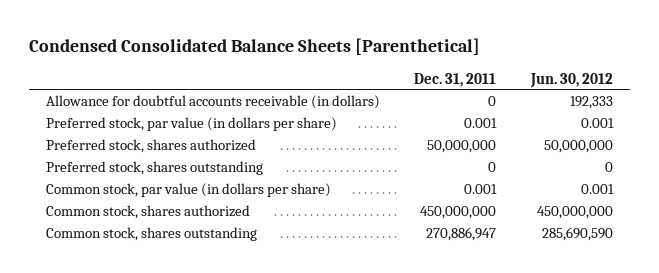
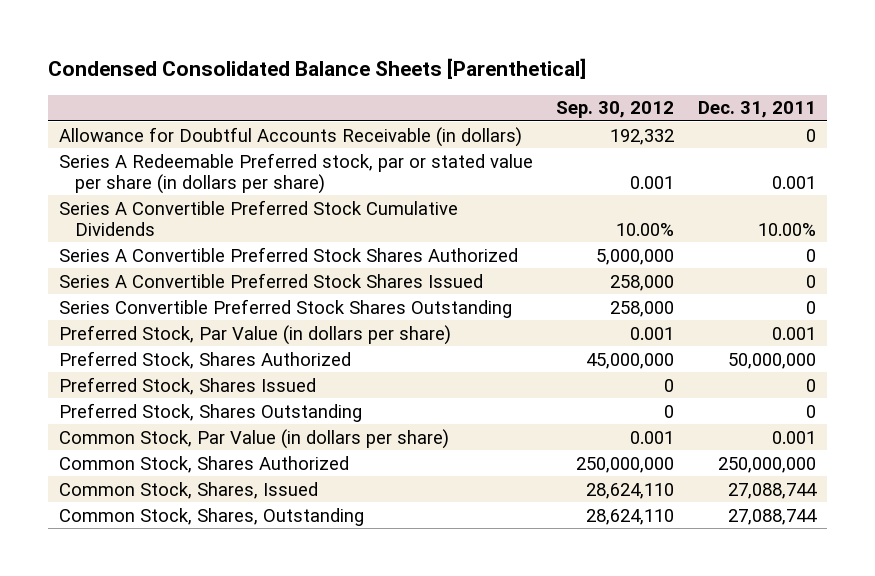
[529,72,613,88] Jun. 30, 2012 -> none
none -> [556,101,675,119] Sep. 30, 2012
[46,95,381,110] Allowance for doubtful accounts receivable (in dollars) -> [59,126,523,147] Allowance for Doubtful Accounts Receivable (in dollars)
none -> [59,152,534,194] Series A Redeemable Preferred stock, par or stated value per share (in dollars per share)
none -> [59,199,459,236] Series A Convertible Preferred Stock Cumulative Dividends
none -> [59,246,519,262] Series A Convertible Preferred Stock Shares Authorized
none -> [59,272,484,288] Series A Convertible Preferred Stock Shares Issued
none -> [59,298,513,318] Series Convertible Preferred Stock Shares Outstanding
[46,117,338,132] Preferred stock, par value (in dollars per share) -> [59,324,452,345] Preferred Stock, Par Value (in dollars per share)
[46,139,257,154] Preferred stock, shares authorized -> [59,350,352,369] Preferred Stock, Shares Authorized
none -> [59,376,317,395] Preferred Stock, Shares Issued
[46,161,264,176] Preferred stock, shares outstanding -> [59,402,363,422] Preferred Stock, Shares Outstanding
[46,183,332,198] Common stock, par value (in dollars per share) -> [59,428,450,449] Common Stock, Par Value (in dollars per share)
[46,205,251,220] Common stock, shares authorized -> [59,455,350,473] Common Stock, Shares Authorized
[420,206,497,220] 450,000,000 -> [717,456,816,473] 250,000,000
none -> [59,481,319,499] Common Stock, Shares, Issued
[46,227,258,242] Common stock, shares outstanding -> [59,507,365,526] Common Stock, Shares, Outstanding
[426,227,497,242] 270,886,947 -> [727,508,817,525] 27,088,744

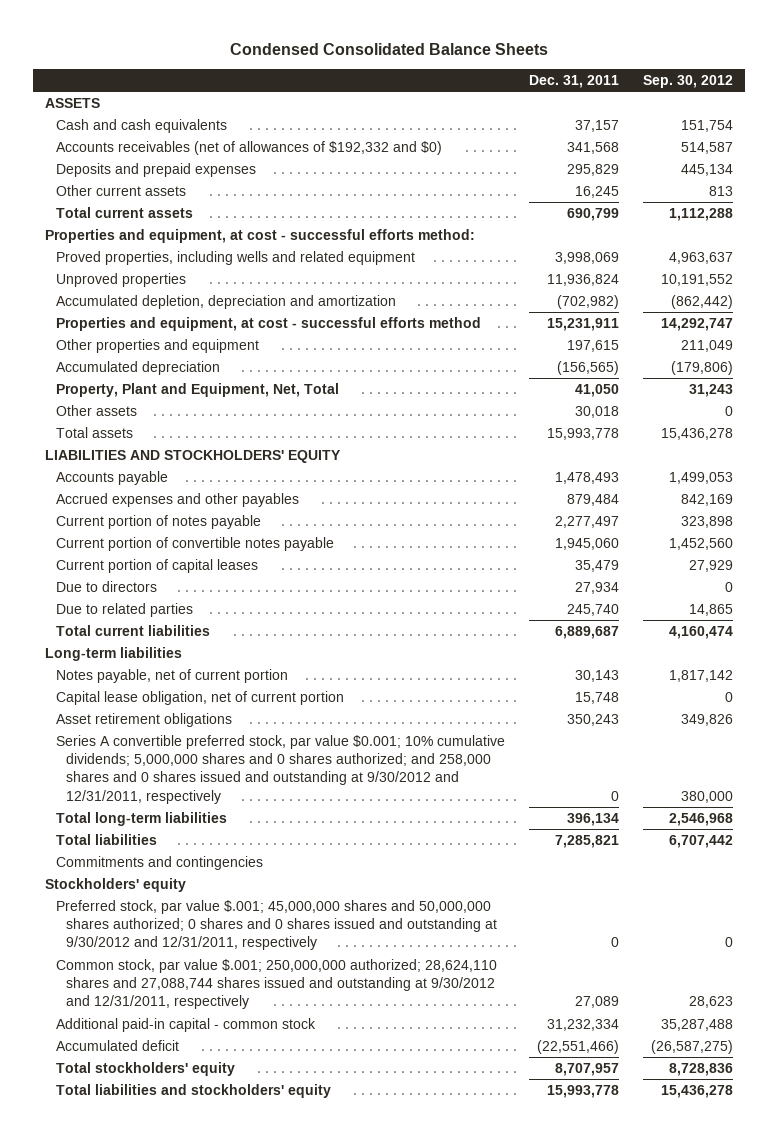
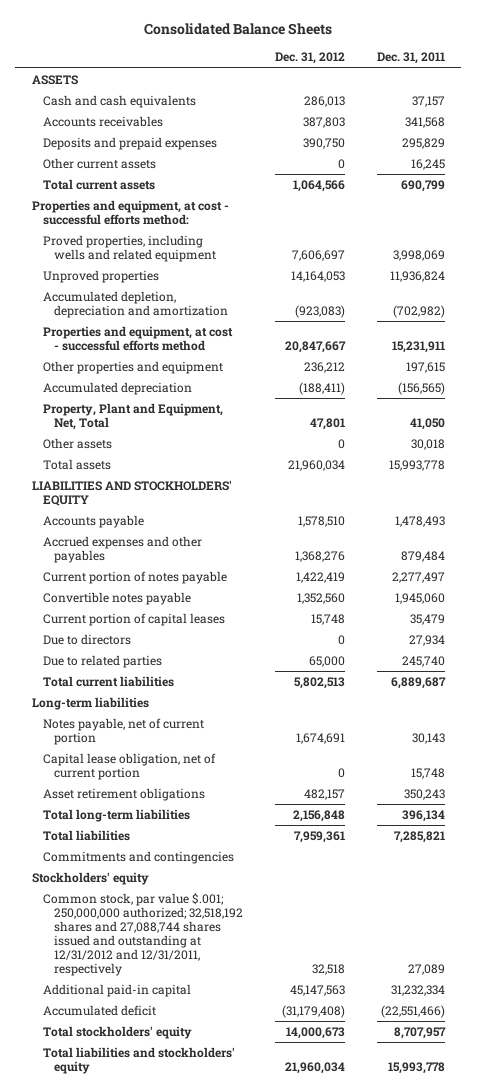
[230,42,549,55] Condensed Consolidated Balance Sheets -> [144,23,333,36] Consolidated Balance Sheets
[642,75,733,89] Sep. 30, 2012 -> none
none -> [274,52,345,65] Dec. 31, 2012
[55,141,442,156] Accounts receivables (net of allowances of $192,332 and $0) -> [42,116,163,128] Accounts receivables
[55,537,334,552] Current portion of convertible notes payable -> [42,592,191,606] Convertible notes payable
[55,735,505,804] Series A convertible preferred stock, par value $0.001; 10% cumulative dividends; 5,000,000 shares and 0 shares authorized; and 258,000 shares and 0 shares issued and outstanding at 9/30/2012 and 12/31/2011, respectively -> none
[55,900,497,951] Preferred stock, par value $.001; 45,000,000 shares and 50,000,000 shares authorized; 0 shares and 0 shares issued and outstanding at 9/30/2012 and 12/31/2011, respectively -> none
[55,959,497,1010] Common stock, par value $.001; 250,000,000 authorized; 28,624,110 shares and 27,088,744 shares issued and outstanding at 9/30/2012 and 12/31/2011, respectively -> [42,893,243,976] Common stock, par value $.001; 250,000,000 authorized; 32,518,192 shares and 27,088,744 shares issued and outstanding at 12/31/2012 and 12/31/2011, respectively
[55,1018,316,1033] Additional paid-in capital - common stock -> [42,984,191,998] Additional paid-in capital

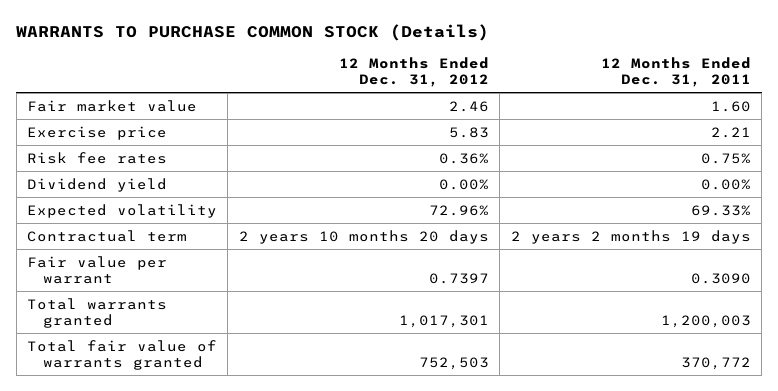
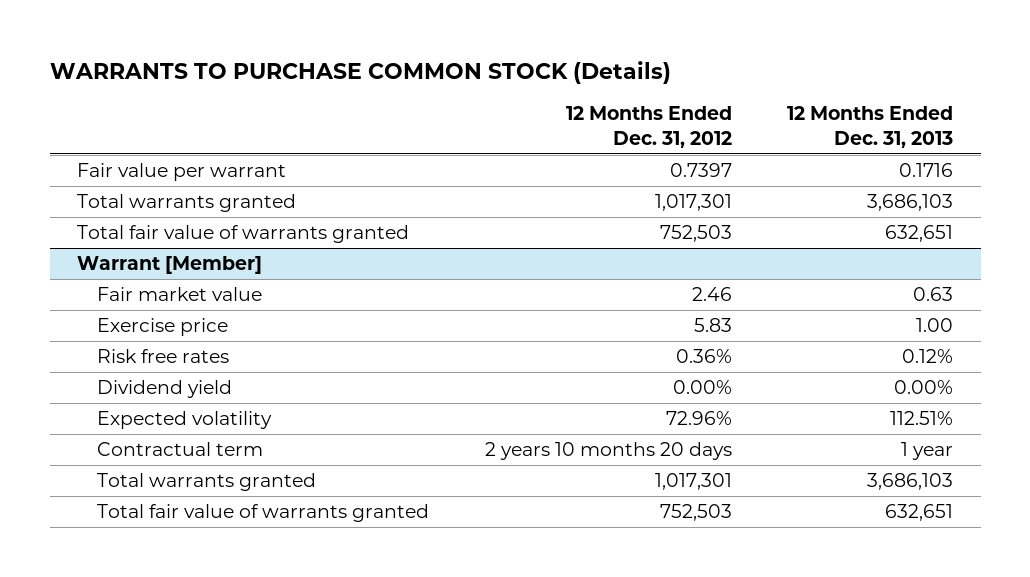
[600,57,751,88] 12 Months Ended Dec. 31, 2011 -> none
none -> [787,106,954,148] 12 Months Ended Dec. 31, 2013
[27,255,168,284] Fair value per warrant -> [77,163,287,182] Fair value per warrant
none -> [77,194,297,213] Total warrants granted
none -> [77,225,410,244] Total fair value of warrants granted
none -> [77,256,263,275] Warrant [Member]
[27,151,168,164] Risk fee rates -> [97,349,230,364] Risk free rates

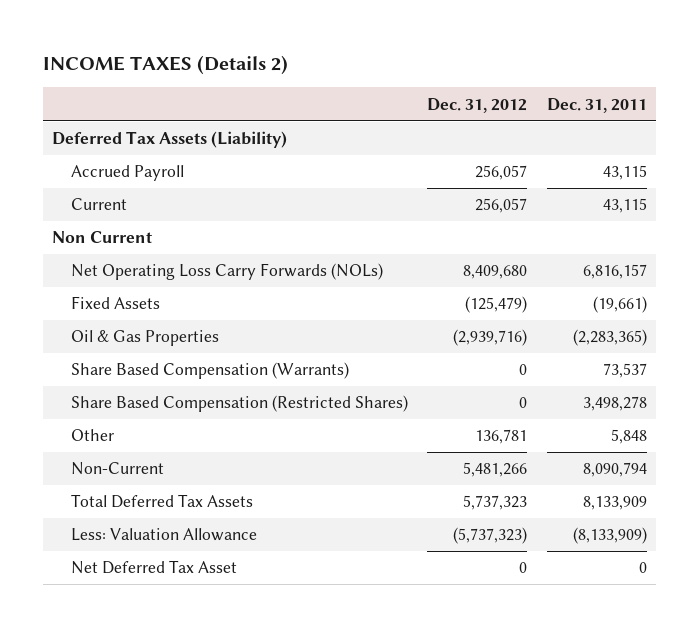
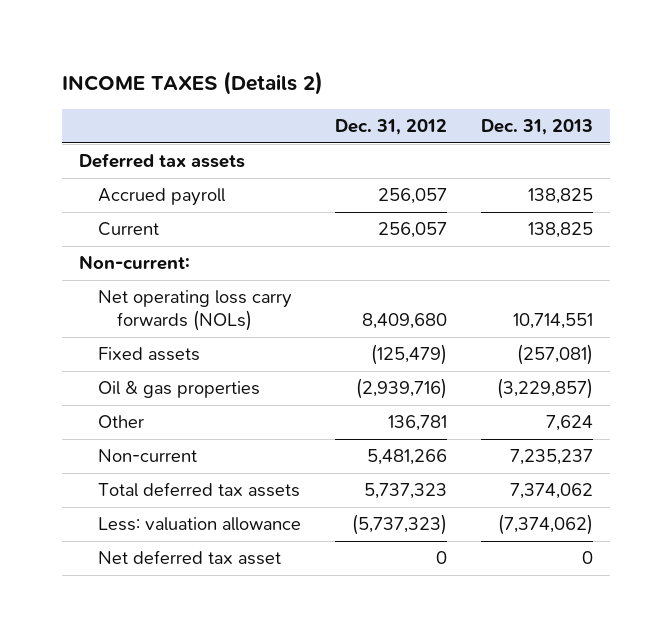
[546,97,647,113] Dec. 31, 2011 -> none
none -> [481,119,594,136] Dec. 31, 2013
[52,131,288,149] Deferred Tax Assets (Liability) -> [79,153,246,169] Deferred tax assets
[70,165,184,182] Accrued Payroll -> [97,188,225,207] Accrued payroll
[70,362,349,380] Share Based Compensation (Warrants) -> none
[70,395,408,413] Share Based Compensation (Restricted Shares) -> none
[52,231,153,244] Non Current -> [79,255,191,271] Non-current:
[70,263,383,281] Net Operating Loss Carry Forwards (NOLs) -> [97,290,292,331] Net operating loss carry forwards (NOLs)
[70,296,160,310] Fixed Assets -> [97,347,200,362] Fixed assets
[70,330,219,347] Oil & Gas Properties -> [97,380,260,399] Oil & gas properties
[70,462,164,476] Non-Current -> [97,449,197,463] Non-current
[70,494,253,509] Total Deferred Tax Assets -> [97,482,300,498] Total deferred tax assets
[70,528,257,542] Less: Valuation Allowance -> [97,517,301,532] Less: valuation allowance
[70,560,237,575] Net Deferred Tax Asset -> [97,550,281,566] Net deferred tax asset

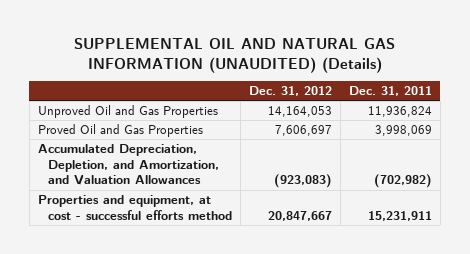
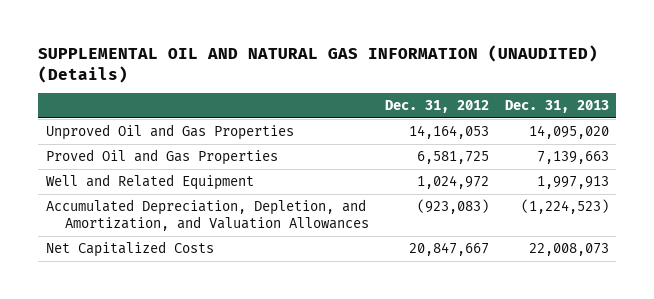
[348,86,432,97] Dec. 31, 2011 -> none
none -> [504,100,609,114] Dec. 31, 2013
[275,124,333,136] 7,606,697 -> [416,151,489,165] 6,581,725
none -> [45,174,254,191] Well and Related Equipment
[37,194,233,220] Properties and equipment, at cost - successful efforts method -> [45,241,214,258] Net Capitalized Costs

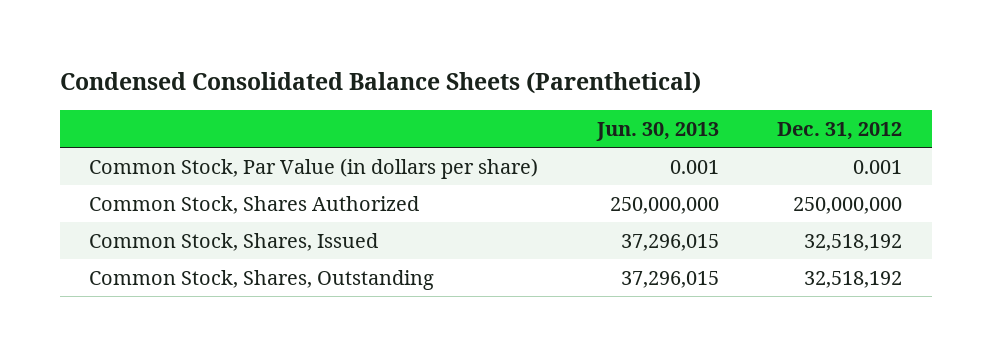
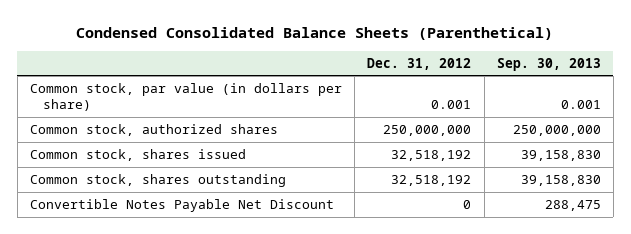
[595,121,719,141] Jun. 30, 2013 -> none
none -> [496,57,601,71] Sep. 30, 2013
[88,157,538,179] Common Stock, Par Value (in dollars per share) -> [30,83,343,112] Common stock, par value (in dollars per share)
[88,195,419,214] Common Stock, Shares Authorized -> [30,124,279,137] Common stock, authorized shares
[88,232,378,251] Common Stock, Shares, Issued -> [30,149,247,162] Common stock, shares issued
[88,269,434,290] Common Stock, Shares, Outstanding -> [30,174,287,188] Common stock, shares outstanding
none -> [30,199,335,213] Convertible Notes Payable Net Discount

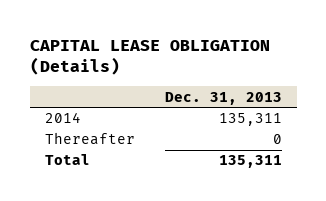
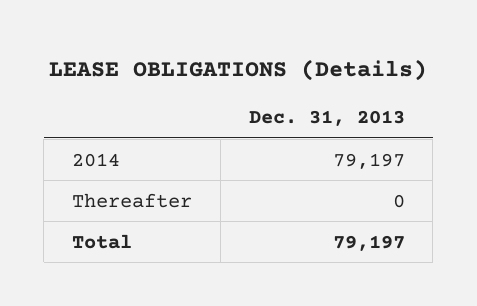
[29,39,270,76] CAPITAL LEASE OBLIGATION (Details) -> [49,58,428,81] LEASE OBLIGATIONS (Details)
[218,113,282,127] 135,311 -> [332,152,405,169] 79,197
[218,155,282,169] 135,311 -> [332,234,405,251] 79,197

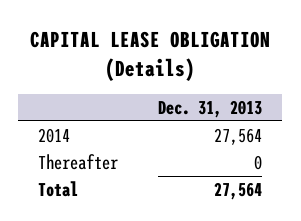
[49,58,428,81] LEASE OBLIGATIONS (Details) -> [30,30,271,81] CAPITAL LEASE OBLIGATION (Details)
[332,152,405,169] 79,197 -> [214,127,263,145] 27,564
[332,234,405,251] 79,197 -> [214,181,263,200] 27,564

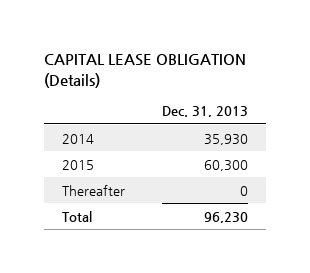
[214,127,263,145] 27,564 -> [204,133,249,145] 35,930
none -> [62,159,95,170] 2015
[214,181,263,200] 27,564 -> [204,211,249,223] 96,230

